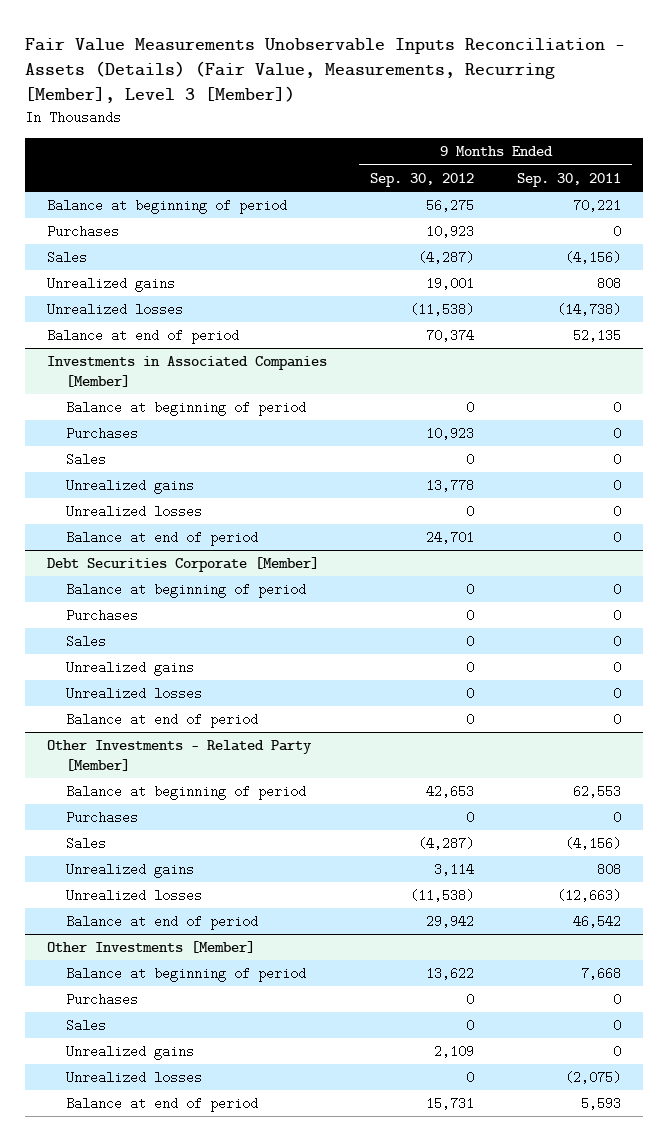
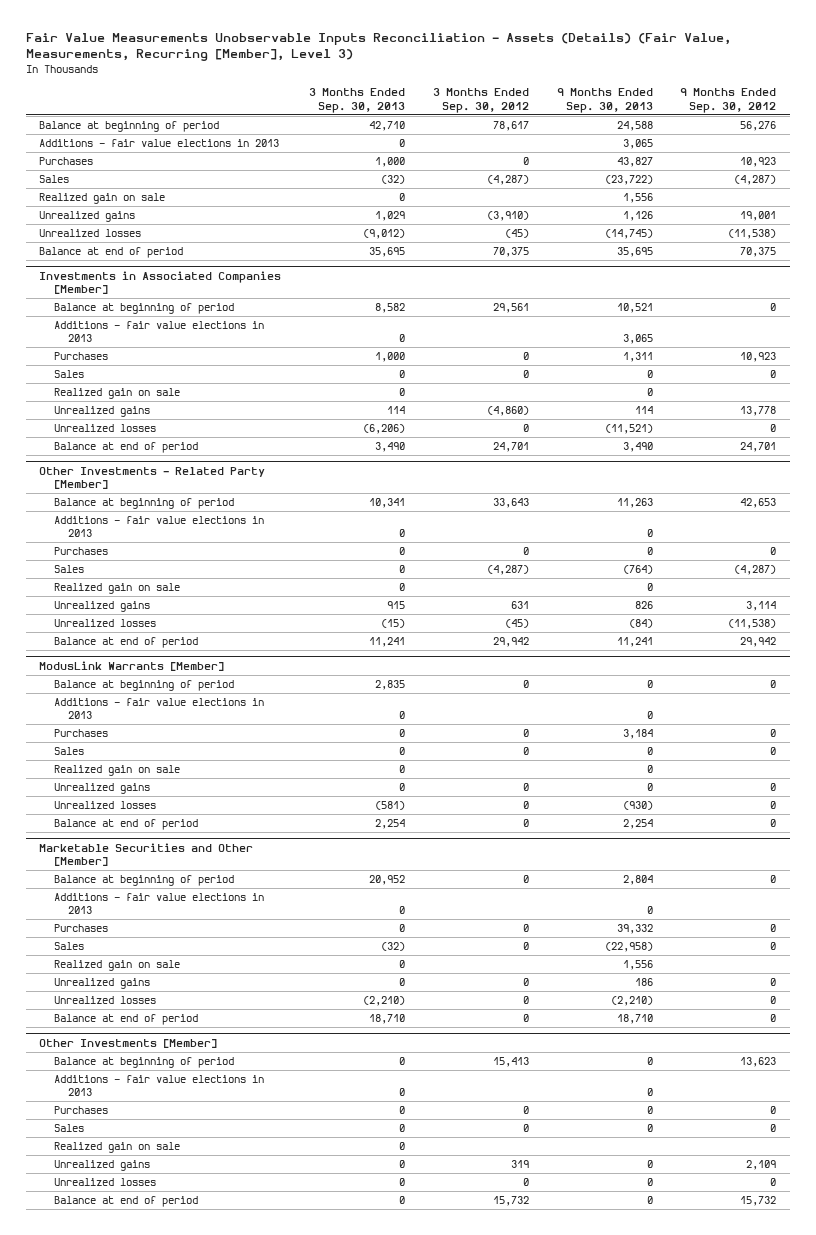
[25,38,626,104] Fair Value Measurements Unobservable Inputs Reconciliation - Assets (Details) (Fair Value, Measurements, Recurring [Member], Level 3 [Member]) -> [25,32,731,62] Fair Value Measurements Unobservable Inputs Reconciliation - Assets (Details) (Fair Value, Measurements, Recurring [Member], Level 3)
[517,172,622,187] Sep. 30, 2011 -> none
none -> [309,88,406,113] 3 Months Ended Sep. 30, 2013
none -> [432,88,529,113] 3 Months Ended Sep. 30, 2012
none -> [556,88,653,113] 9 Months Ended Sep. 30, 2013
[426,199,475,213] 56,275 -> [740,121,777,132] 56,276
none -> [39,139,280,148] Additions - fair value elections in 2013
none -> [39,193,166,205] Realized gain on sale
[426,329,475,343] 70,374 -> [740,247,777,258] 70,375
none -> [53,321,264,343] Additions - fair value elections in 2013
none -> [53,388,180,400] Realized gain on sale
[46,557,319,573] Debt Securities Corporate [Member] -> none
[66,583,307,599] Balance at beginning of period -> none
[66,609,139,623] Purchases -> none
[66,635,107,649] Sales -> none
[66,661,195,677] Unrealized gains -> none
[66,687,203,701] Unrealized losses -> none
[66,713,259,729] Balance at end of period -> none
none -> [53,516,264,538] Additions - fair value elections in 2013
none -> [53,583,180,595] Realized gain on sale
none -> [39,660,225,671] ModusLink Warrants [Member]
none -> [53,680,234,692] Balance at beginning of period
none -> [53,698,264,720] Additions - fair value elections in 2013
none -> [53,729,108,738] Purchases
none -> [53,747,84,756] Sales
none -> [53,765,180,777] Realized gain on sale
none -> [53,783,150,795] Unrealized gains
none -> [53,801,156,810] Unrealized losses
none -> [53,819,198,831] Balance at end of period
none -> [39,842,254,866] Marketable Securities and Other [Member]
none -> [53,875,234,887] Balance at beginning of period
none -> [53,893,264,915] Additions - fair value elections in 2013
none -> [53,924,108,933] Purchases
none -> [53,942,84,951] Sales
none -> [53,960,180,972] Realized gain on sale
none -> [53,978,150,990] Unrealized gains
none -> [53,996,156,1005] Unrealized losses
none -> [53,1014,198,1026] Balance at end of period
[426,967,475,981] 13,622 -> [740,1057,777,1068] 13,623
none -> [53,1075,264,1097] Additions - fair value elections in 2013
none -> [53,1142,180,1154] Realized gain on sale
[426,1097,475,1111] 15,731 -> [740,1196,777,1207] 15,732

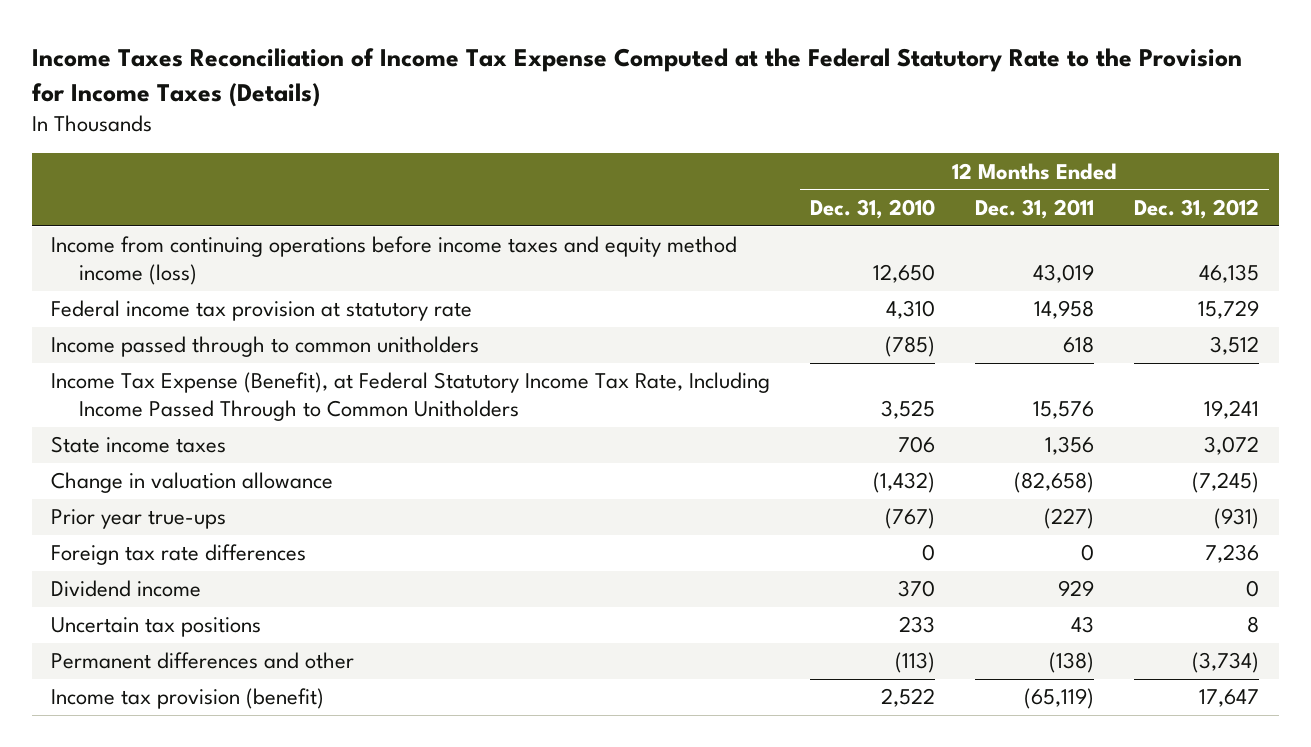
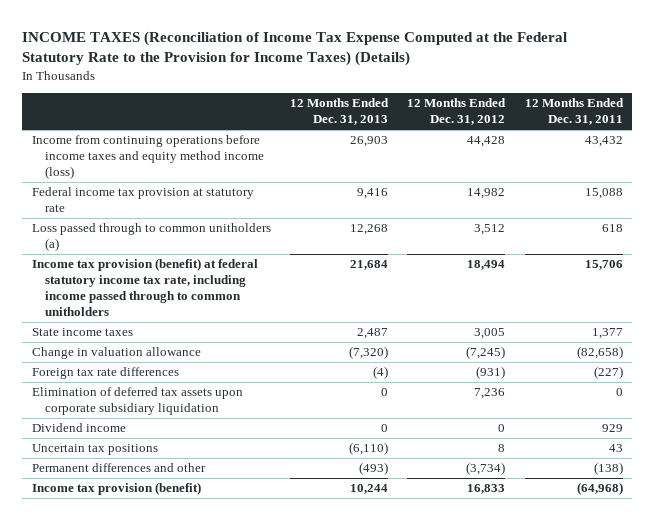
[31,48,1242,107] Income Taxes Reconciliation of Income Tax Expense Computed at the Federal Statutory Rate to the Provision for Income Taxes (Details) -> [22,31,568,67] INCOME TAXES (Reconciliation of Income Tax Expense Computed at the Federal Statutory Rate to the Provision for Income Taxes) (Details)
[810,199,936,220] Dec. 31, 2010 -> none
none -> [290,98,390,126] 12 Months Ended Dec. 31, 2013
[1033,264,1095,284] 43,019 -> [584,136,623,148] 43,432
[1199,264,1260,284] 46,135 -> [467,136,506,148] 44,428
[1034,300,1095,320] 14,958 -> [584,188,623,200] 15,088
[1198,300,1260,320] 15,729 -> [467,188,506,200] 14,982
[51,336,480,358] Income passed through to common unitholders -> [31,223,271,252] Loss passed through to common unitholders (a)
[51,372,771,422] Income Tax Expense (Benefit), at Federal Statutory Income Tax Rate, Including Income Passed Through to Common Unitholders -> [31,258,258,317] Income tax provision (benefit) at federal statutory income tax rate, including income passed through to common unitholders
[1033,401,1095,420] 15,576 -> [584,260,623,271] 15,706
[1204,400,1260,420] 19,241 -> [467,260,506,271] 18,494
[1045,436,1095,456] 1,356 -> [591,328,623,340] 1,377
[1204,436,1260,456] 3,072 -> [474,328,506,340] 3,005
[51,509,227,530] Prior year true-ups -> none
[1081,544,1095,562] 0 -> [593,366,623,380] (227)
[1205,544,1260,564] 7,236 -> [476,366,506,380] (931)
none -> [31,387,243,416] Elimination of deferred tax assets upon corporate subsidiary liquidation
[1024,688,1095,710] (65,119) -> [576,482,623,496] (64,968)
[1199,689,1260,708] 17,647 -> [467,484,506,495] 16,833

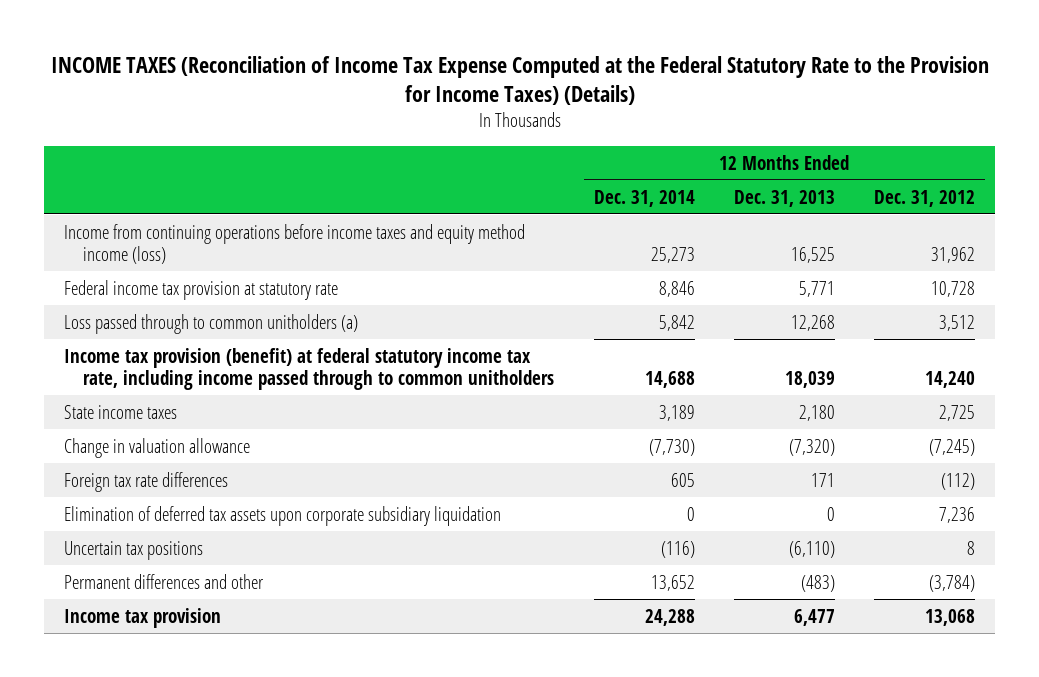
[524,98,624,126] 12 Months Ended Dec. 31, 2011 -> none
none -> [593,189,695,207] Dec. 31, 2014
[350,136,389,148] 26,903 -> [790,247,835,264] 16,525
[467,136,506,148] 44,428 -> [931,247,976,264] 31,962
[357,188,389,200] 9,416 -> [798,280,835,297] 5,771
[467,188,506,200] 14,982 -> [931,280,976,297] 10,728
[350,260,389,271] 21,684 -> [784,371,835,389] 18,039
[467,260,506,271] 18,494 -> [925,371,976,389] 14,240
[357,328,389,340] 2,487 -> [798,404,835,421] 2,180
[474,328,506,340] 3,005 -> [939,404,976,421] 2,725
[373,366,389,380] (4) -> [810,472,835,487] 171
[476,366,506,380] (931) -> [941,472,976,490] (112)
[31,423,126,433] Dividend income -> none
[359,462,389,476] (493) -> [800,574,835,592] (483)
[466,462,506,476] (3,734) -> [929,574,976,592] (3,784)
[31,482,201,496] Income tax provision (benefit) -> [63,607,221,628] Income tax provision
[350,484,389,495] 10,244 -> [793,608,835,626] 6,477
[467,484,506,495] 16,833 -> [925,608,976,626] 13,068

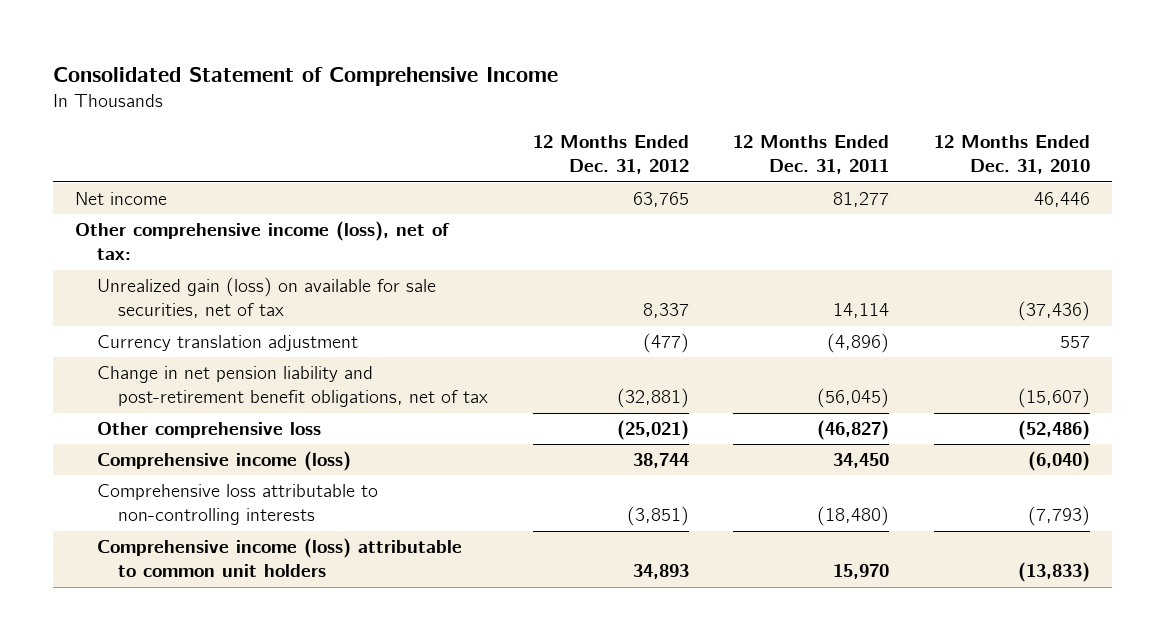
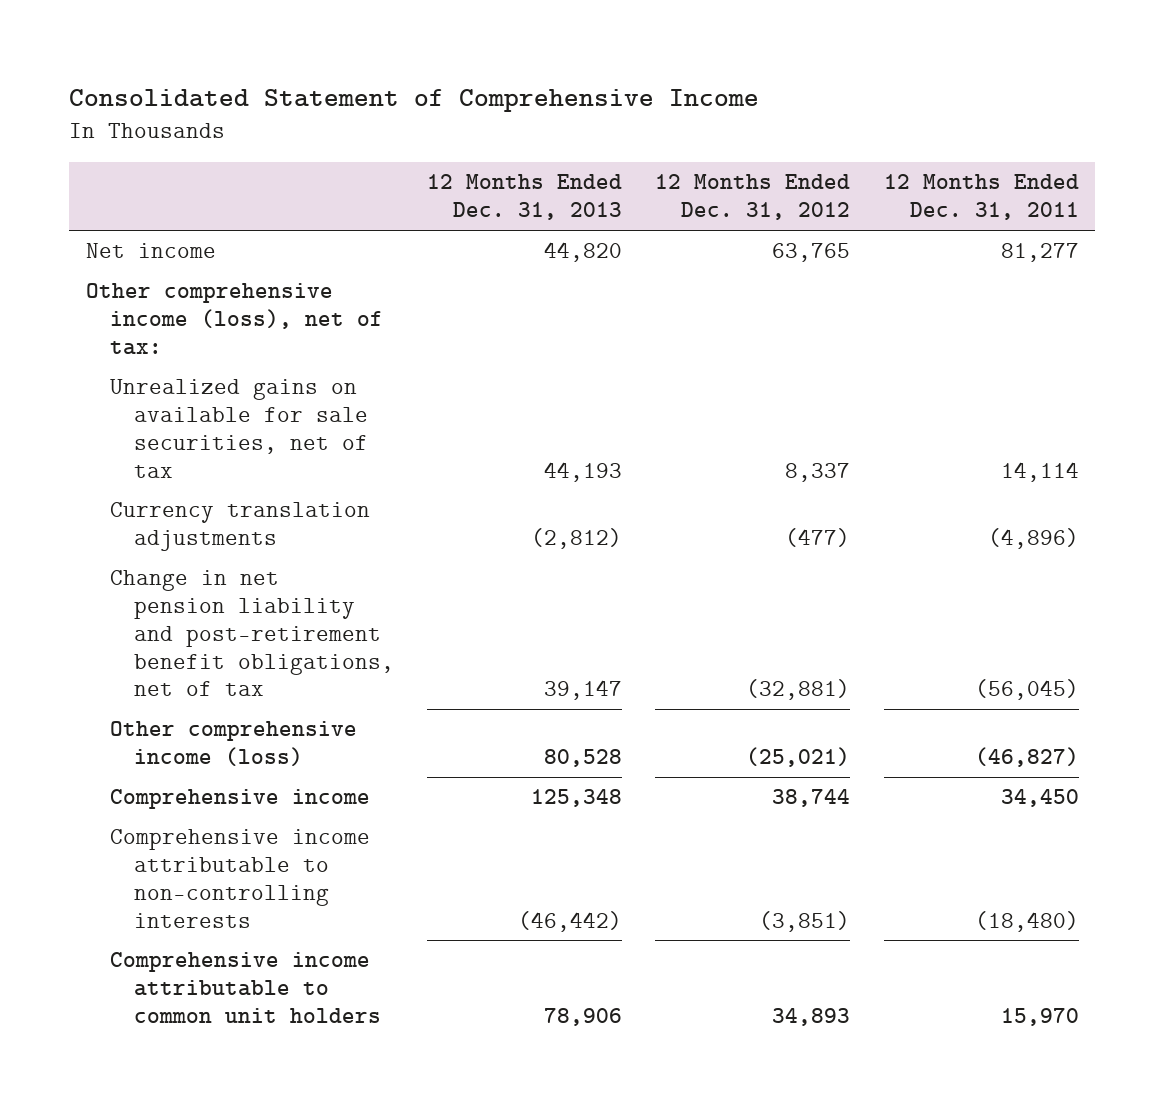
[933,135,1090,175] 12 Months Ended Dec. 31, 2010 -> none
none -> [427,174,623,221] 12 Months Ended Dec. 31, 2013
[96,277,436,319] Unrealized gain (loss) on available for sale securities, net of tax -> [109,379,368,478] Unrealized gains on available for sale securities, net of tax
[96,335,358,352] Currency translation adjustment -> [109,502,370,552] Currency translation adjustments
[96,422,321,439] Other comprehensive loss -> [109,721,357,767] Other comprehensive income (loss)
[96,451,351,472] Comprehensive income (loss) -> [109,789,370,810] Comprehensive income
[96,484,378,526] Comprehensive loss attributable to non-controlling interests -> [109,829,370,928] Comprehensive income attributable to non-controlling interests
[96,538,462,578] Comprehensive income (loss) attributable to common unit holders -> [109,952,381,1023] Comprehensive income attributable to common unit holders

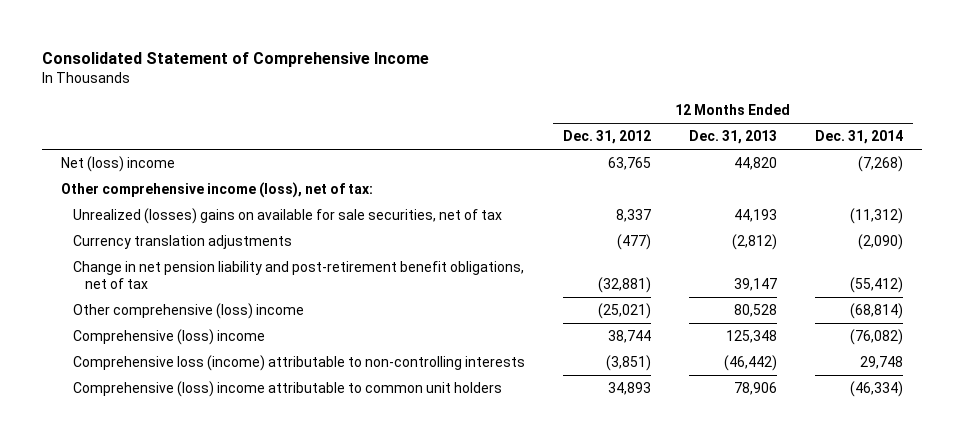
[883,174,1079,221] 12 Months Ended Dec. 31, 2011 -> none
none -> [814,130,903,145] Dec. 31, 2014
[86,243,217,259] Net income -> [60,156,175,173] Net (loss) income
[109,379,368,478] Unrealized gains on available for sale securities, net of tax -> [72,208,502,225] Unrealized (losses) gains on available for sale securities, net of tax
[109,721,357,767] Other comprehensive income (loss) -> [72,303,304,320] Other comprehensive (loss) income
[109,789,370,810] Comprehensive income -> [72,329,265,346] Comprehensive (loss) income
[109,829,370,928] Comprehensive income attributable to non-controlling interests -> [72,355,525,372] Comprehensive loss (income) attributable to non-controlling interests
[109,952,381,1023] Comprehensive income attributable to common unit holders -> [72,381,502,398] Comprehensive (loss) income attributable to common unit holders

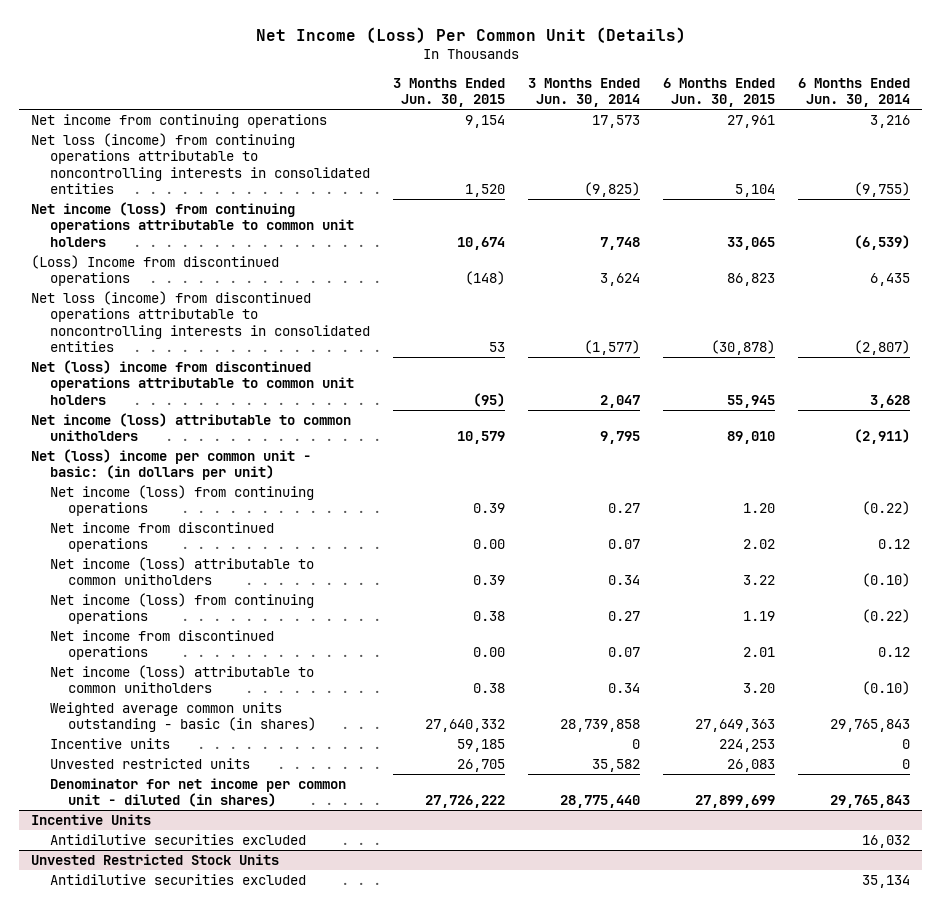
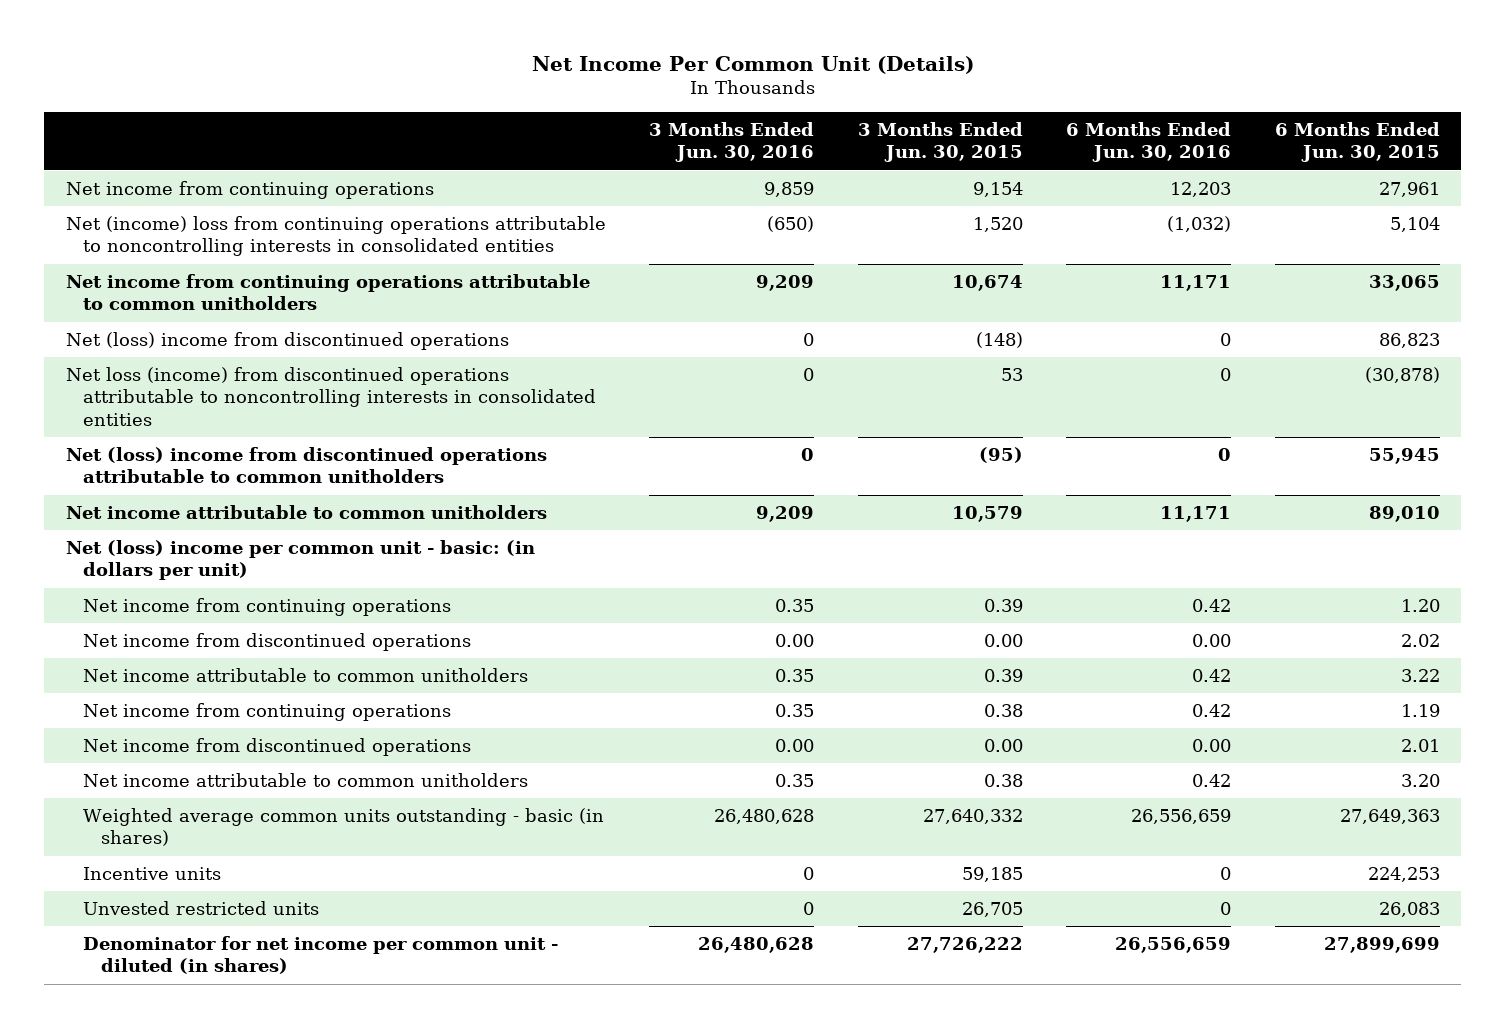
[255,26,686,43] Net Income (Loss) Per Common Unit (Details) -> [531,55,974,74] Net Income Per Common Unit (Details)
[527,77,640,107] 3 Months Ended Jun. 30, 2014 -> none
[798,77,911,107] 6 Months Ended Jun. 30, 2014 -> none
none -> [649,121,815,163] 3 Months Ended Jun. 30, 2016
none -> [1066,121,1232,163] 6 Months Ended Jun. 30, 2016
[30,133,370,195] Net loss (income) from continuing operations attributable to noncontrolling interests in consolidated entities -> [65,215,606,257] Net (income) loss from continuing operations attributable to noncontrolling interests in consolidated entities
[30,202,354,247] Net income (loss) from continuing operations attributable to common unit holders -> [65,273,590,311] Net income from continuing operations attributable to common unitholders
[30,255,279,287] (Loss) Income from discontinued operations -> [65,331,509,350] Net (loss) income from discontinued operations
[30,360,354,405] Net (loss) income from discontinued operations attributable to common unit holders -> [65,446,547,484] Net (loss) income from discontinued operations attributable to common unitholders
[30,413,351,442] Net income (loss) attributable to common unitholders -> [65,504,547,519] Net income attributable to common unitholders
[49,485,314,517] Net income (loss) from continuing operations -> [83,597,452,616] Net income from continuing operations
[49,557,314,586] Net income (loss) attributable to common unitholders -> [83,667,529,682] Net income attributable to common unitholders
[49,593,314,625] Net income (loss) from continuing operations -> [83,702,452,721] Net income from continuing operations
[49,665,314,694] Net income (loss) attributable to common unitholders -> [83,772,529,787] Net income attributable to common unitholders
[30,814,151,826] Incentive Units -> none
[49,834,306,846] Antidilutive securities excluded -> none
[30,854,279,866] Unvested Restricted Stock Units -> none
[49,874,306,886] Antidilutive securities excluded -> none

